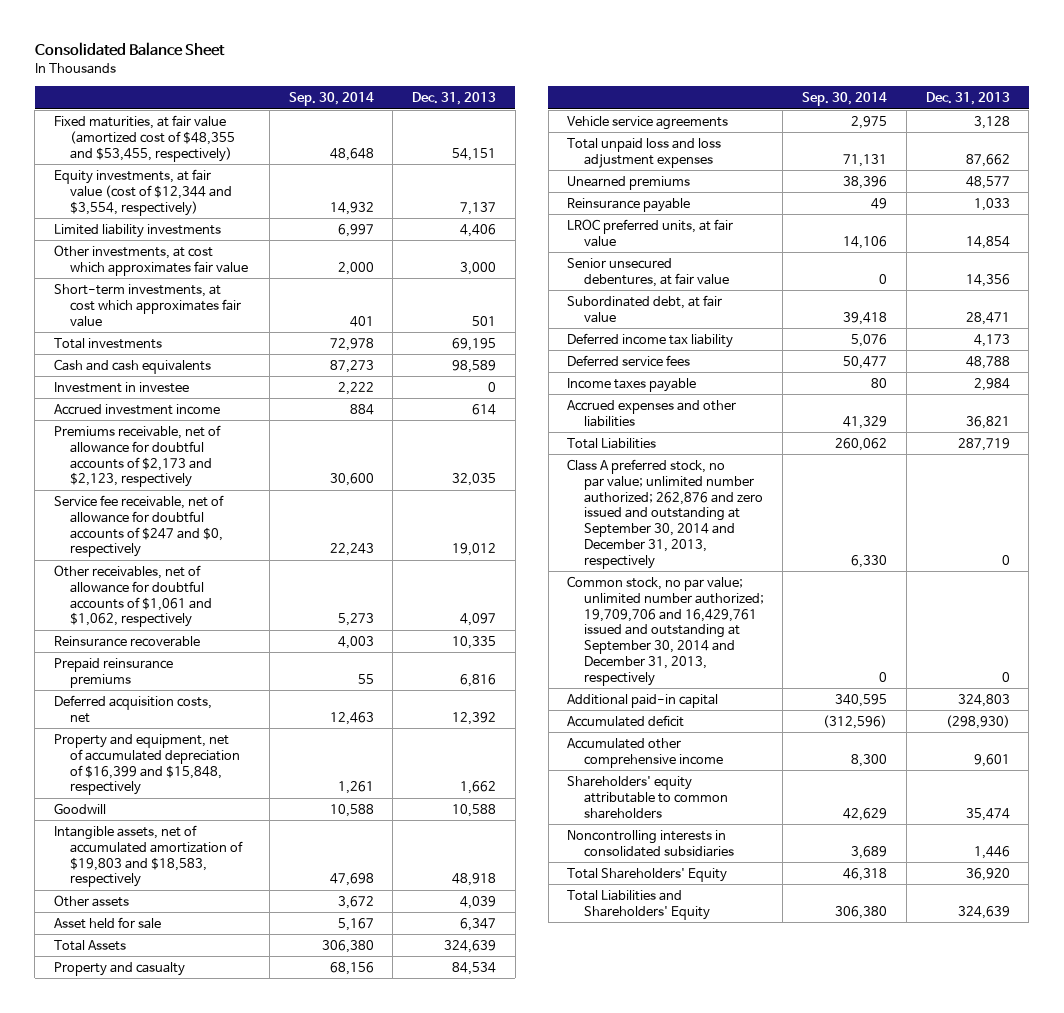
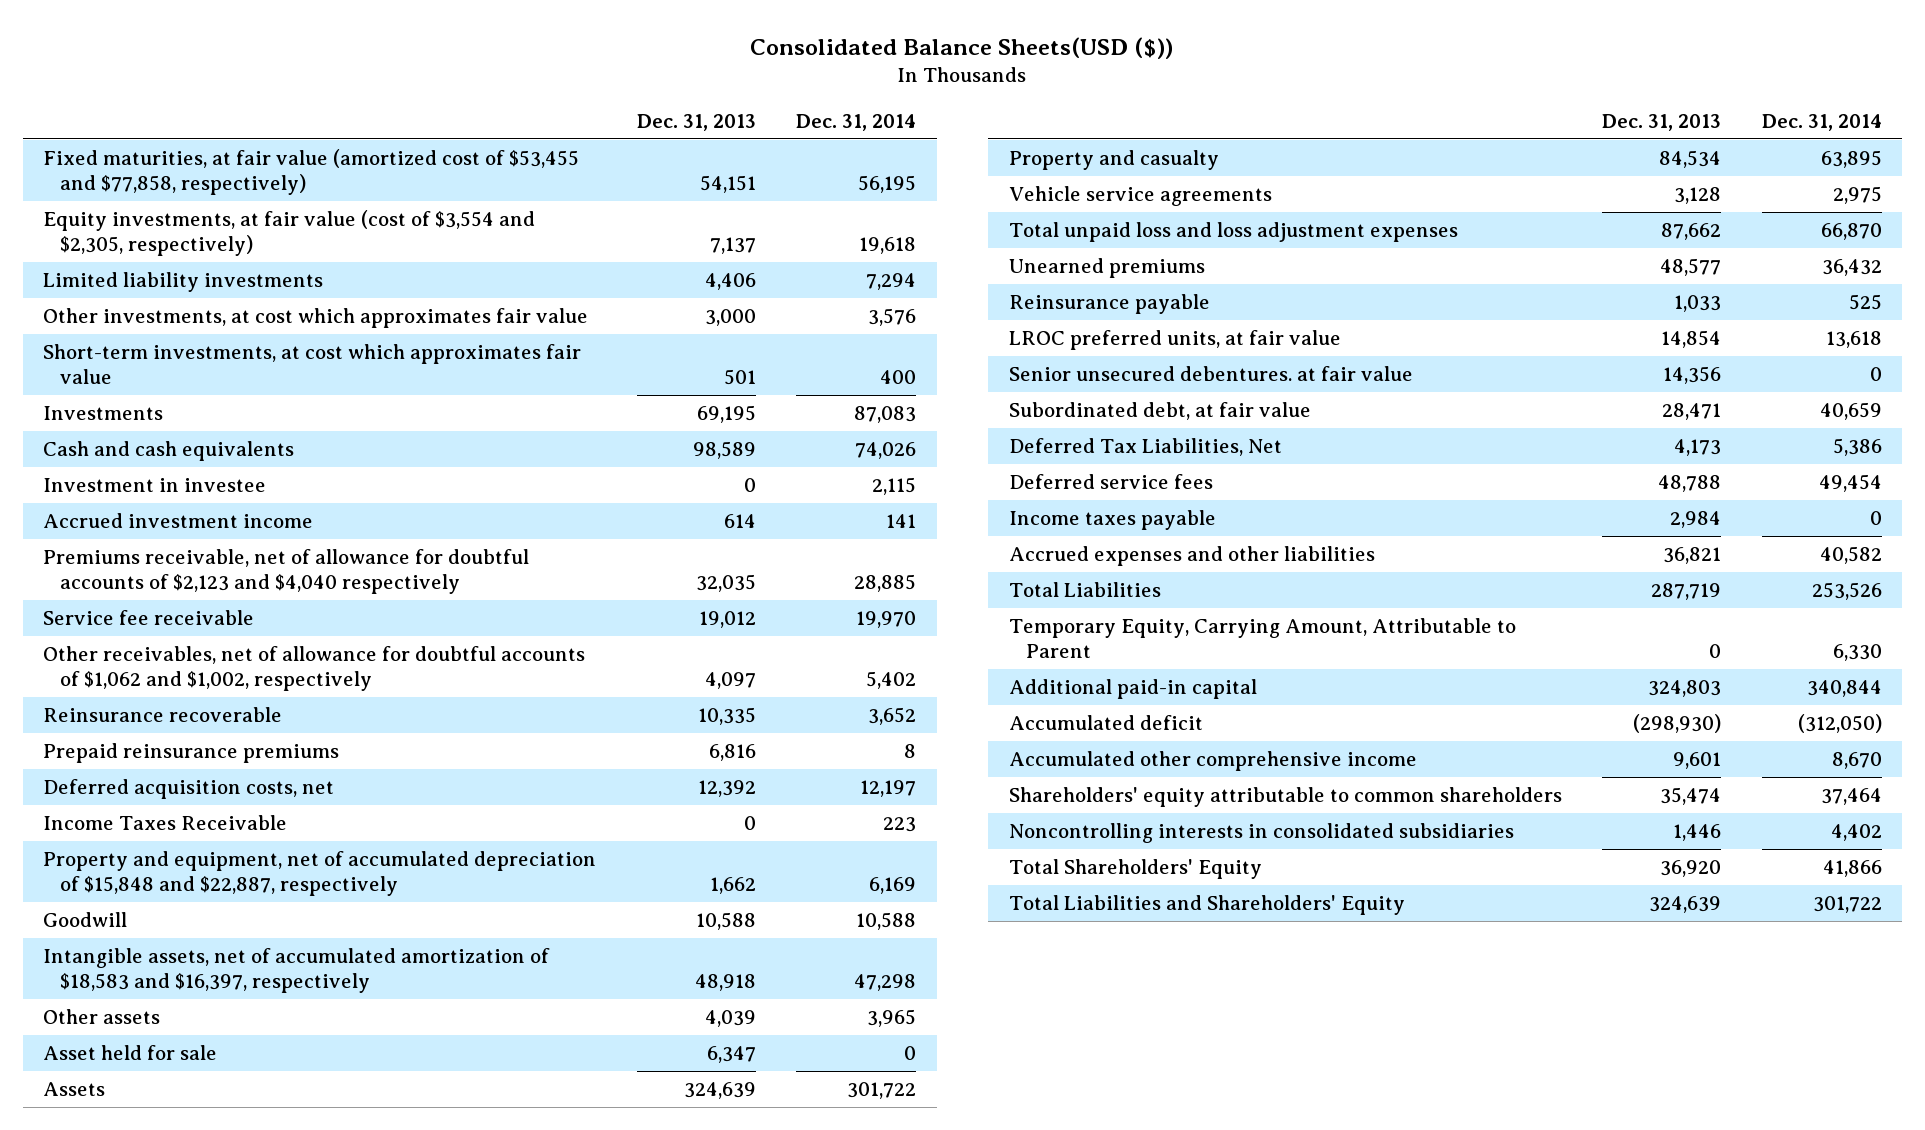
[34,42,225,57] Consolidated Balance Sheet -> [750,36,1174,59] Consolidated Balance Sheets(USD ($))
[288,92,374,107] Sep. 30, 2014 -> none
none -> [796,113,917,131] Dec. 31, 2014
[53,114,236,162] Fixed maturities, at fair value (amortized cost of $48,355 and $53,455, respectively) -> [42,149,579,196] Fixed maturities, at fair value (amortized cost of $53,455 and $77,858, respectively)
[53,168,233,216] Equity investments, at fair value (cost of $12,344 and $3,554, respectively) -> [42,210,535,257] Equity investments, at fair value (cost of $3,554 and $2,305, respectively)
[53,337,162,349] Total investments -> [42,406,163,421] Investments
[53,424,221,488] Premiums receivable, net of allowance for doubtful accounts of $2,173 and $2,123, respectively -> [42,549,529,595] Premiums receivable, net of allowance for doubtful accounts of $2,123 and $4,040 respectively
[53,494,224,558] Service fee receivable, net of allowance for doubtful accounts of $247 and $0, respectively -> [42,610,254,626] Service fee receivable
[53,564,213,628] Other receivables, net of allowance for doubtful accounts of $1,061 and $1,062, respectively -> [42,646,585,692] Other receivables, net of allowance for doubtful accounts of $1,062 and $1,002, respectively
none -> [42,815,287,831] Income Taxes Receivable
[53,733,241,796] Property and equipment, net of accumulated depreciation of $16,399 and $15,848, respectively -> [42,851,596,897] Property and equipment, net of accumulated depreciation of $15,848 and $22,887, respectively
[53,824,244,888] Intangible assets, net of accumulated amortization of $19,803 and $18,583, respectively -> [42,948,550,994] Intangible assets, net of accumulated amortization of $18,583 and $16,397, respectively
[53,939,126,951] Total Assets -> [42,1082,105,1097] Assets
[567,257,729,287] Senior unsecured debentures, at fair value -> [1008,366,1413,382] Senior unsecured debentures. at fair value
[567,332,734,348] Deferred income tax liability -> [1008,438,1282,457] Deferred Tax Liabilities, Net
[567,458,763,569] Class A preferred stock, no par value; unlimited number authorized; 262,876 and zero issued and outstanding at September 30, 2014 and December 31, 2013, respectively -> none
[567,575,764,686] Common stock, no par value; unlimited number authorized; 19,709,706 and 16,429,761 issued and outstanding at September 30, 2014 and December 31, 2013, respectively -> none
none -> [1008,618,1516,659] Temporary Equity, Carrying Amount, Attributable to Parent

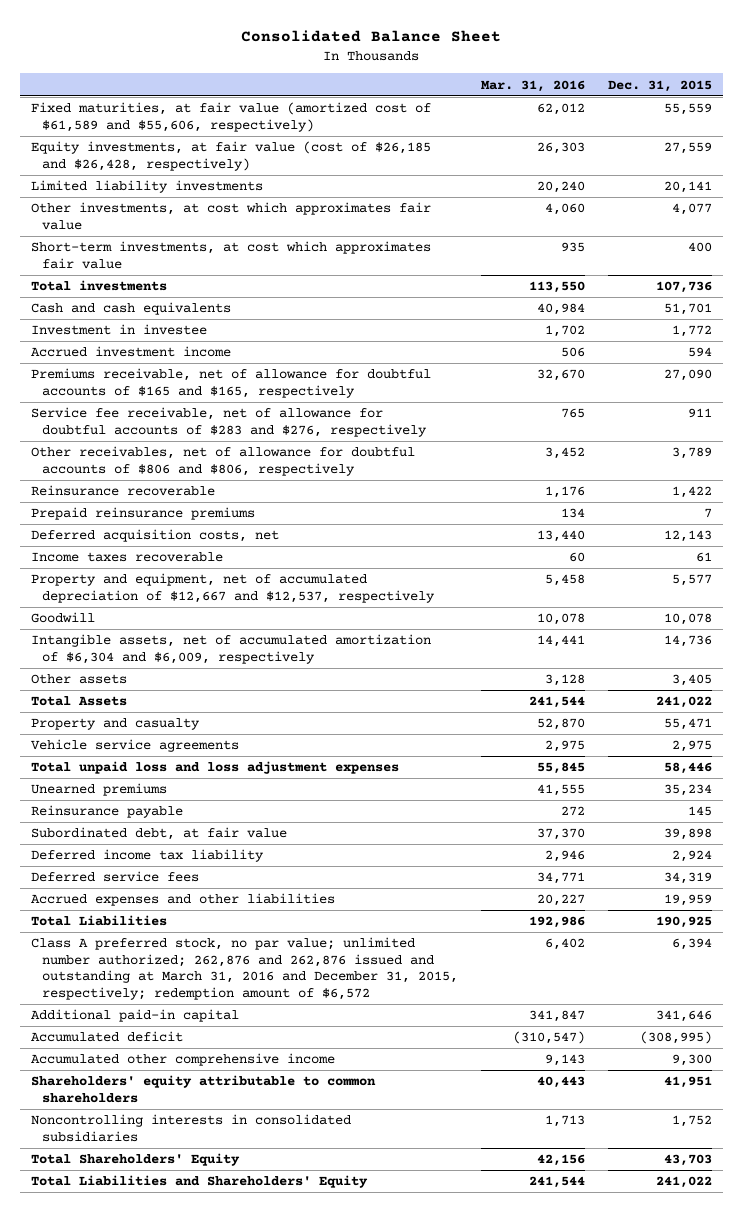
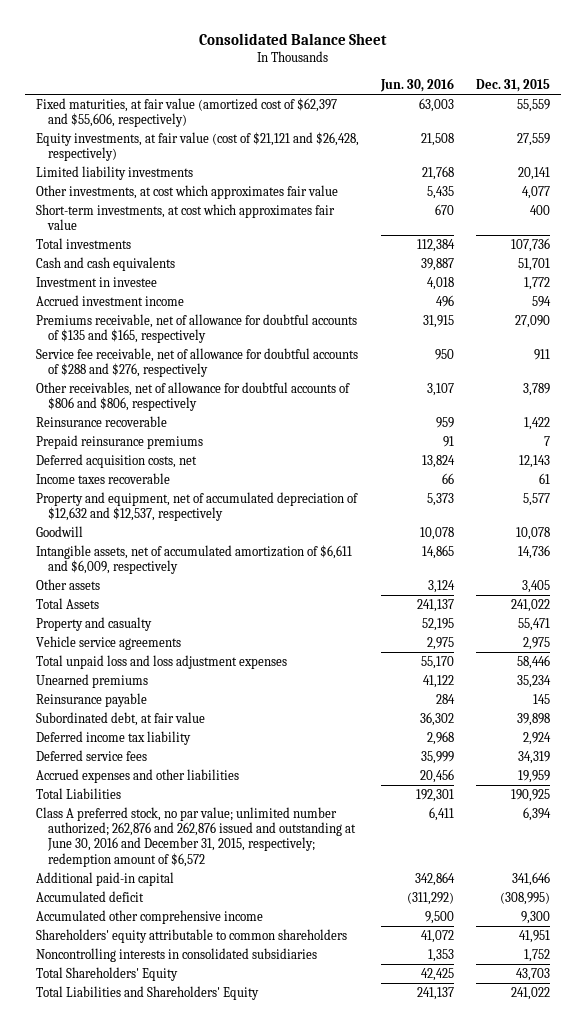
[480,79,585,92] Mar. 31, 2016 -> none
none -> [379,78,454,93] Jun. 30, 2016
[31,102,432,132] Fixed maturities, at fair value (amortized cost of $61,589 and $55,606, respectively) -> [35,97,337,128] Fixed maturities, at fair value (amortized cost of $62,397 and $55,606, respectively)
[31,141,432,171] Equity investments, at fair value (cost of $26,185 and $26,428, respectively) -> [35,131,359,162] Equity investments, at fair value (cost of $21,121 and $26,428, respectively)
[31,368,432,398] Premiums receivable, net of allowance for doubtful accounts of $165 and $165, respectively -> [35,313,357,344] Premiums receivable, net of allowance for doubtful accounts of $135 and $165, respectively
[31,407,427,437] Service fee receivable, net of allowance for doubtful accounts of $283 and $276, respectively -> [35,347,358,378] Service fee receivable, net of allowance for doubtful accounts of $288 and $276, respectively
[31,573,435,603] Property and equipment, net of accumulated depreciation of $12,667 and $12,537, respectively -> [35,491,358,522] Property and equipment, net of accumulated depreciation of $12,632 and $12,537, respectively
[31,634,432,664] Intangible assets, net of accumulated amortization of $6,304 and $6,009, respectively -> [35,544,352,575] Intangible assets, net of accumulated amortization of $6,611 and $6,009, respectively
[31,937,458,1000] Class A preferred stock, no par value; unlimited number authorized; 262,876 and 262,876 issued and outstanding at March 31, 2016 and December 31, 2015, respectively; redemption amount of $6,572 -> [35,806,357,867] Class A preferred stock, no par value; unlimited number authorized; 262,876 and 262,876 issued and outstanding at June 30, 2016 and December 31, 2015, respectively; redemption amount of $6,572

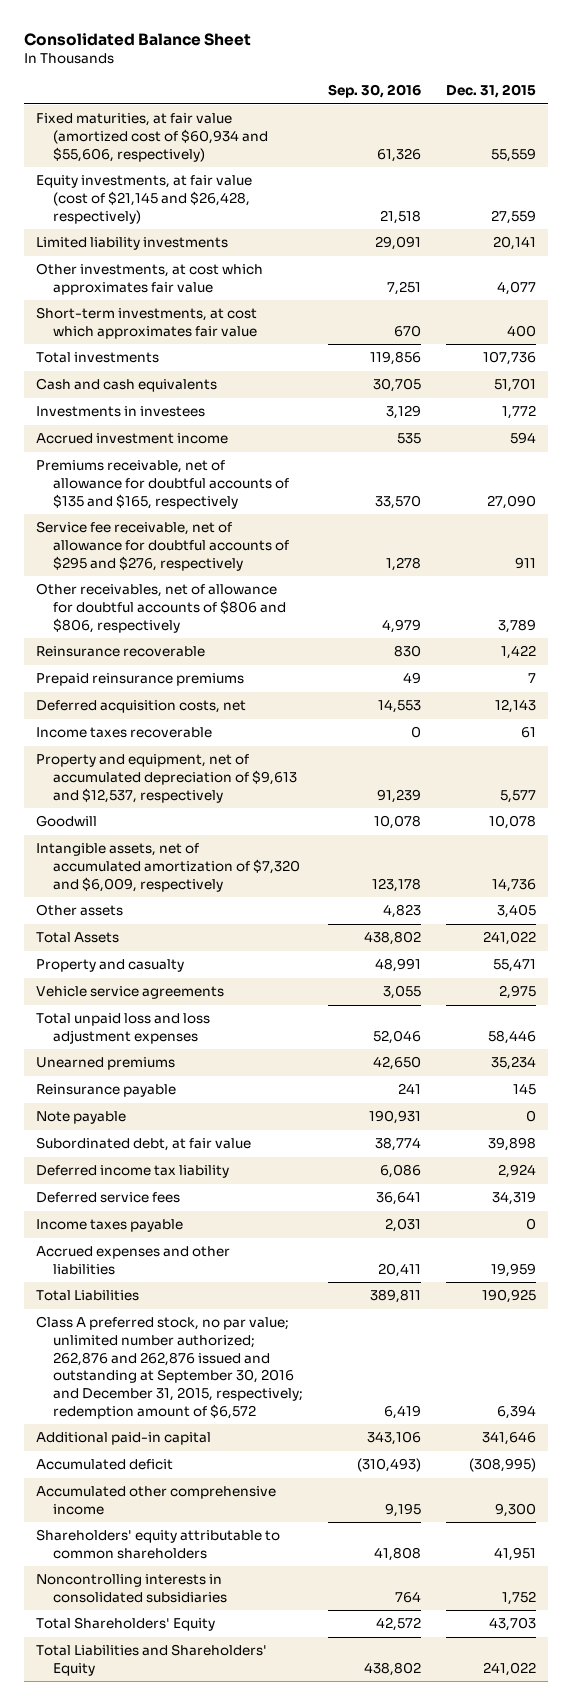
[379,78,454,93] Jun. 30, 2016 -> none
none -> [327,84,421,99] Sep. 30, 2016
[35,97,337,128] Fixed maturities, at fair value (amortized cost of $62,397 and $55,606, respectively) -> [36,113,268,162] Fixed maturities, at fair value (amortized cost of $60,934 and $55,606, respectively)
[35,131,359,162] Equity investments, at fair value (cost of $21,121 and $26,428, respectively) -> [36,175,253,224] Equity investments, at fair value (cost of $21,145 and $26,428, respectively)
[35,276,157,287] Investment in investee -> [36,406,206,418] Investments in investees
[35,347,358,378] Service fee receivable, net of allowance for doubtful accounts of $288 and $276, respectively -> [36,521,289,571] Service fee receivable, net of allowance for doubtful accounts of $295 and $276, respectively
[35,491,358,522] Property and equipment, net of accumulated depreciation of $12,632 and $12,537, respectively -> [36,754,297,803] Property and equipment, net of accumulated depreciation of $9,613 and $12,537, respectively
[35,544,352,575] Intangible assets, net of accumulated amortization of $6,611 and $6,009, respectively -> [36,843,300,892] Intangible assets, net of accumulated amortization of $7,320 and $6,009, respectively
none -> [36,1111,127,1125] Note payable
none -> [36,1219,184,1233] Income taxes payable
[35,806,357,867] Class A preferred stock, no par value; unlimited number authorized; 262,876 and 262,876 issued and outstanding at June 30, 2016 and December 31, 2015, respectively; redemption amount of $6,572 -> [36,1316,303,1419] Class A preferred stock, no par value; unlimited number authorized; 262,876 and 262,876 issued and outstanding at September 30, 2016 and December 31, 2015, respectively; redemption amount of $6,572

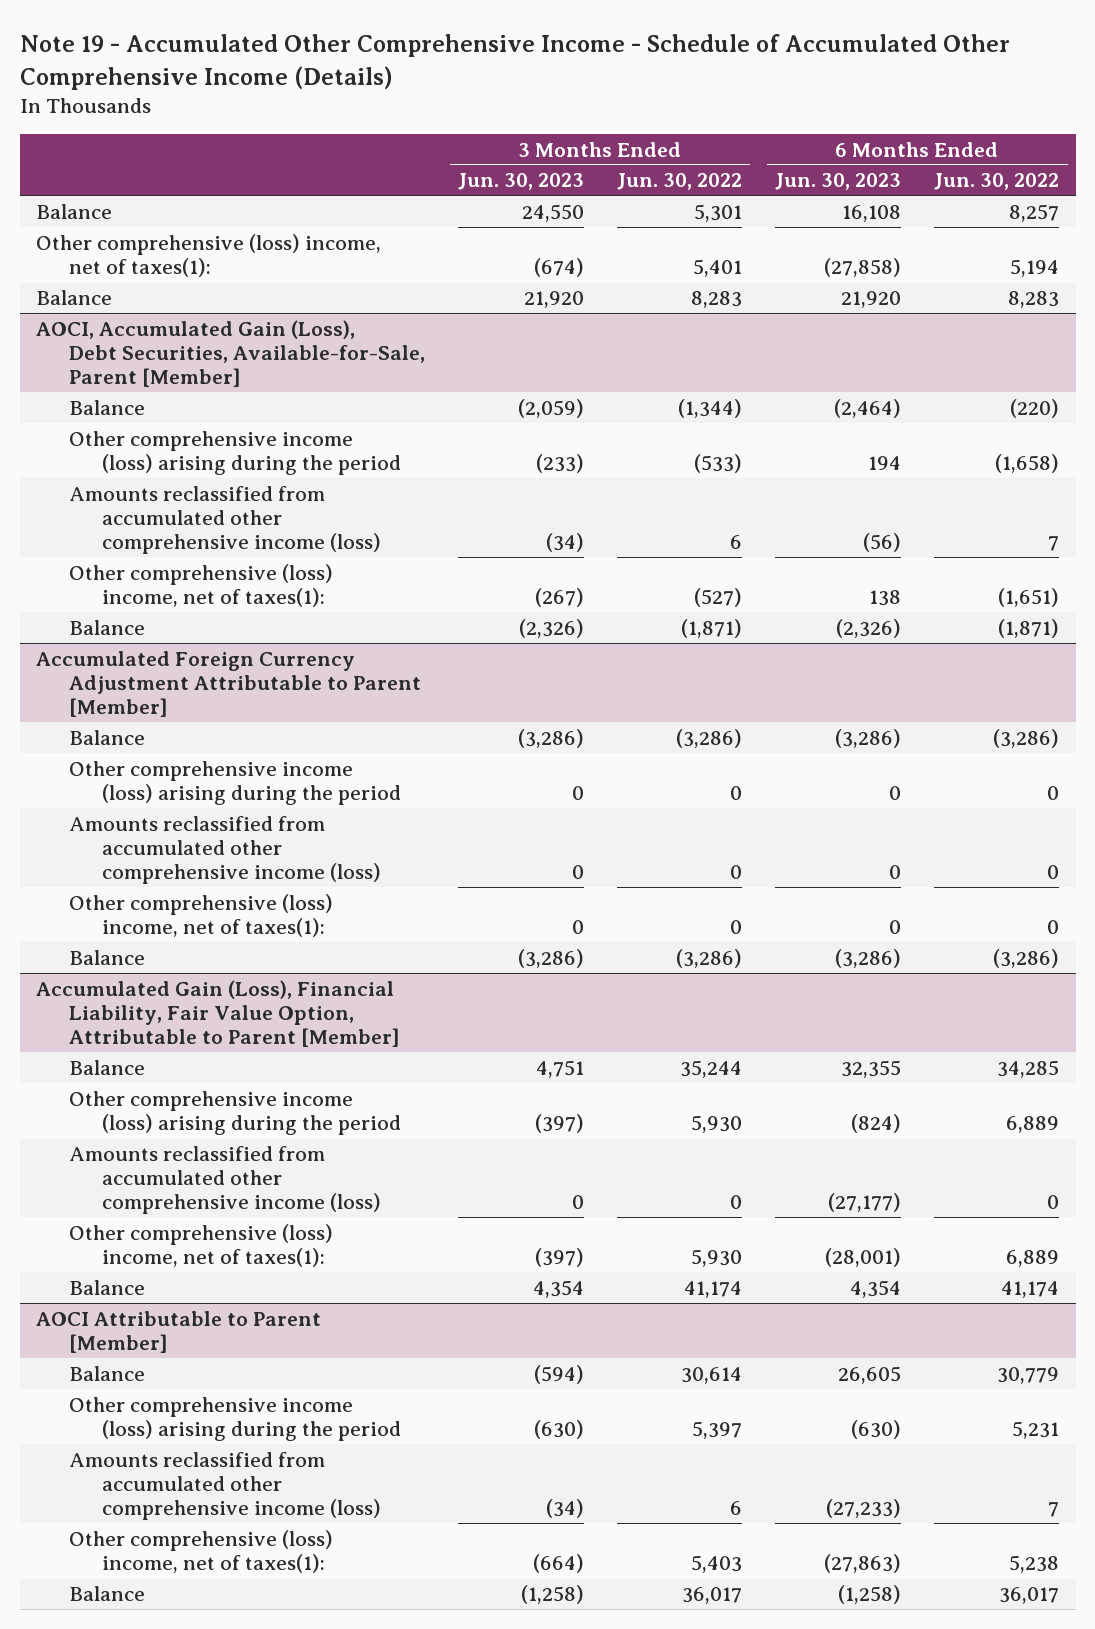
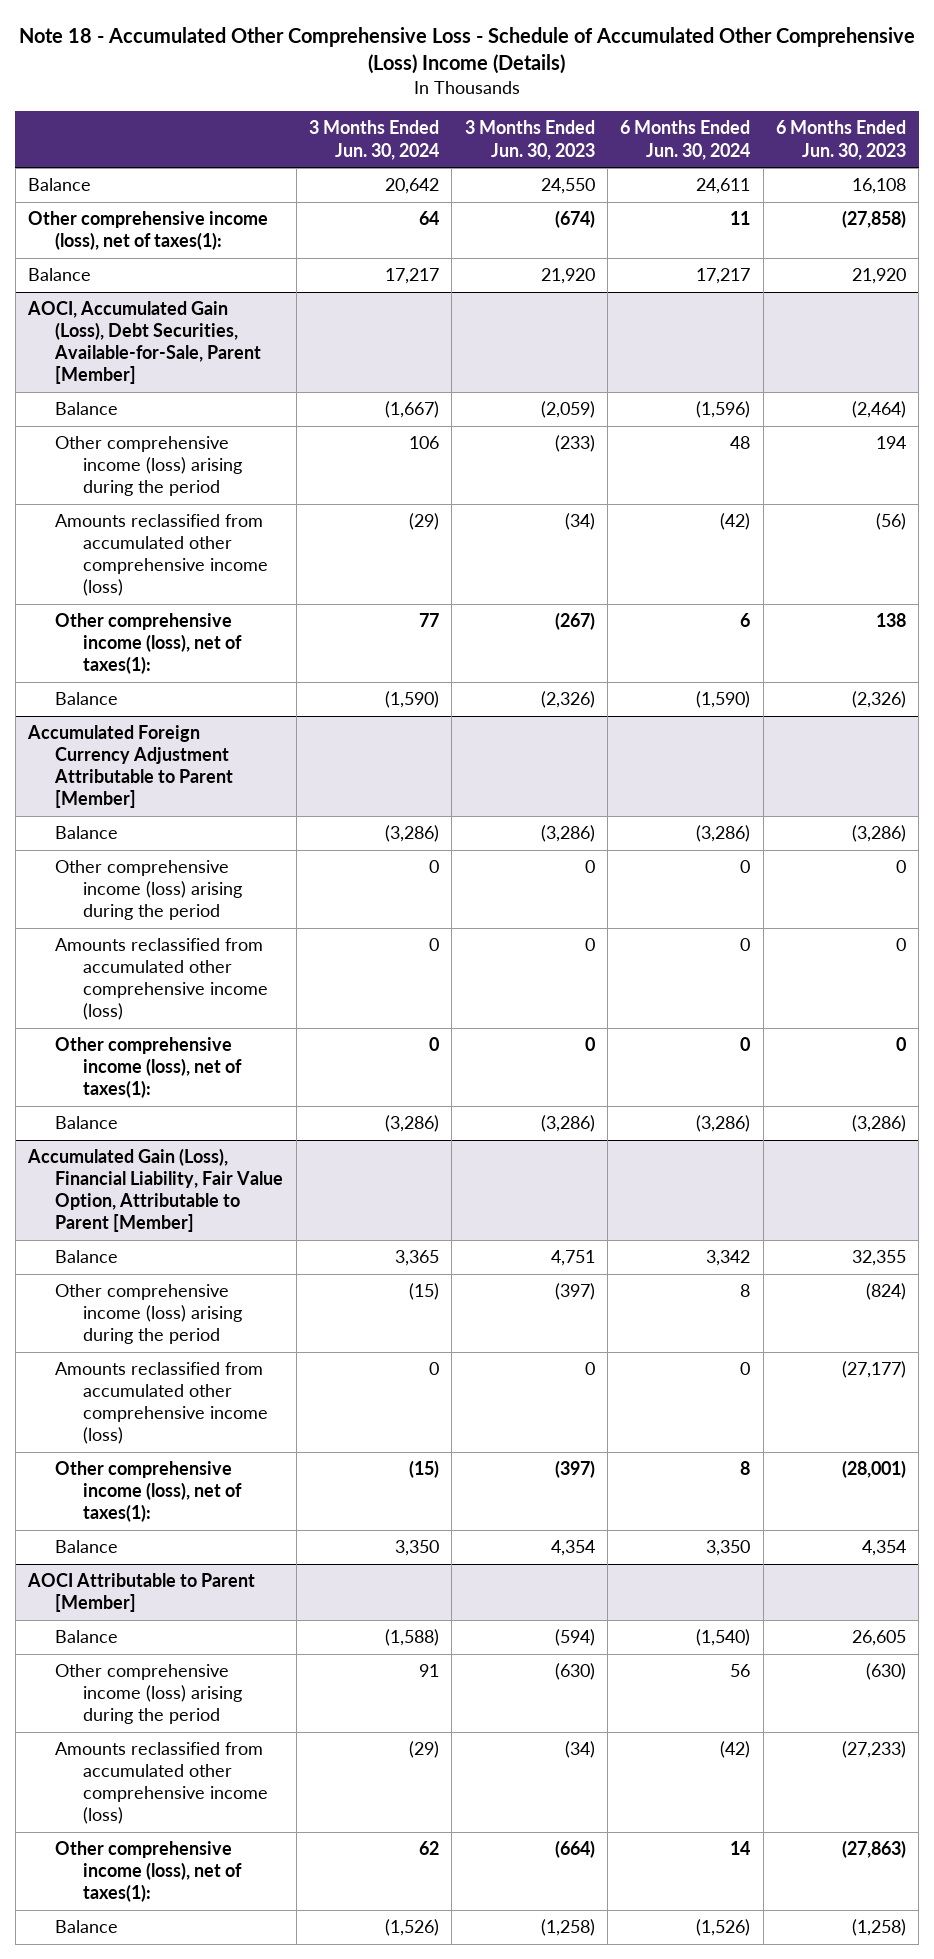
[19,34,1010,90] Note 19 - Accumulated Other Comprehensive Income - Schedule of Accumulated Other Comprehensive Income (Details) -> [18,26,915,74] Note 18 - Accumulated Other Comprehensive Loss - Schedule of Accumulated Other Comprehensive (Loss) Income (Details)
[617,173,743,191] Jun. 30, 2022 -> none
[934,173,1060,191] Jun. 30, 2022 -> none
none -> [308,120,439,160] 3 Months Ended Jun. 30, 2024
none -> [620,120,751,160] 6 Months Ended Jun. 30, 2024
[36,233,382,277] Other comprehensive (loss) income, net of taxes(1): -> [28,211,269,251] Other comprehensive income (loss), net of taxes(1):
[68,563,333,607] Other comprehensive (loss) income, net of taxes(1): -> [55,613,242,675] Other comprehensive income (loss), net of taxes(1):
[68,893,333,937] Other comprehensive (loss) income, net of taxes(1): -> [55,1037,242,1099] Other comprehensive income (loss), net of taxes(1):
[68,1223,333,1267] Other comprehensive (loss) income, net of taxes(1): -> [55,1461,242,1523] Other comprehensive income (loss), net of taxes(1):
[68,1529,333,1573] Other comprehensive (loss) income, net of taxes(1): -> [55,1841,242,1903] Other comprehensive income (loss), net of taxes(1):

